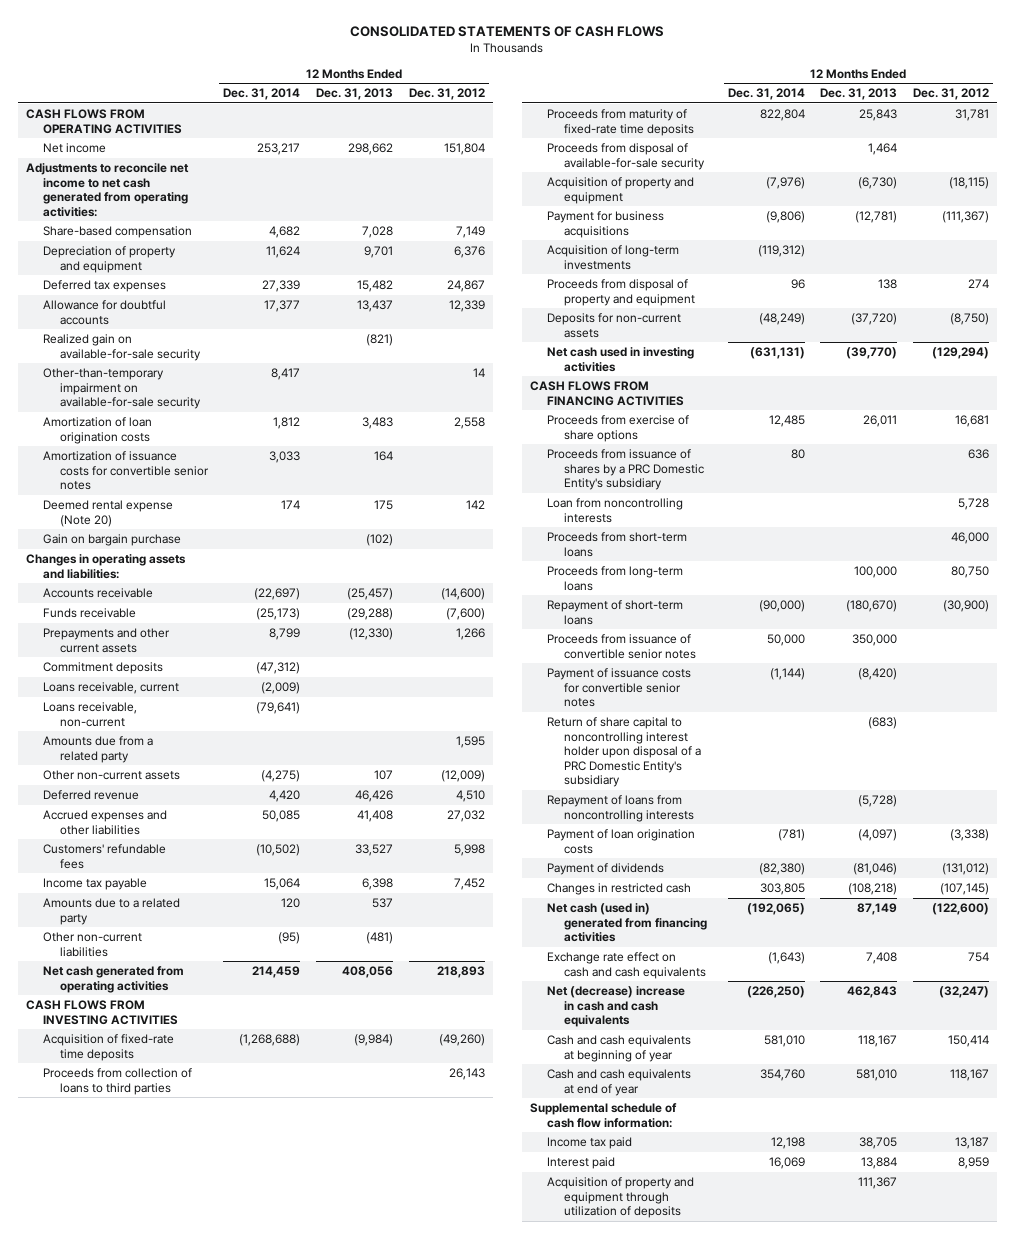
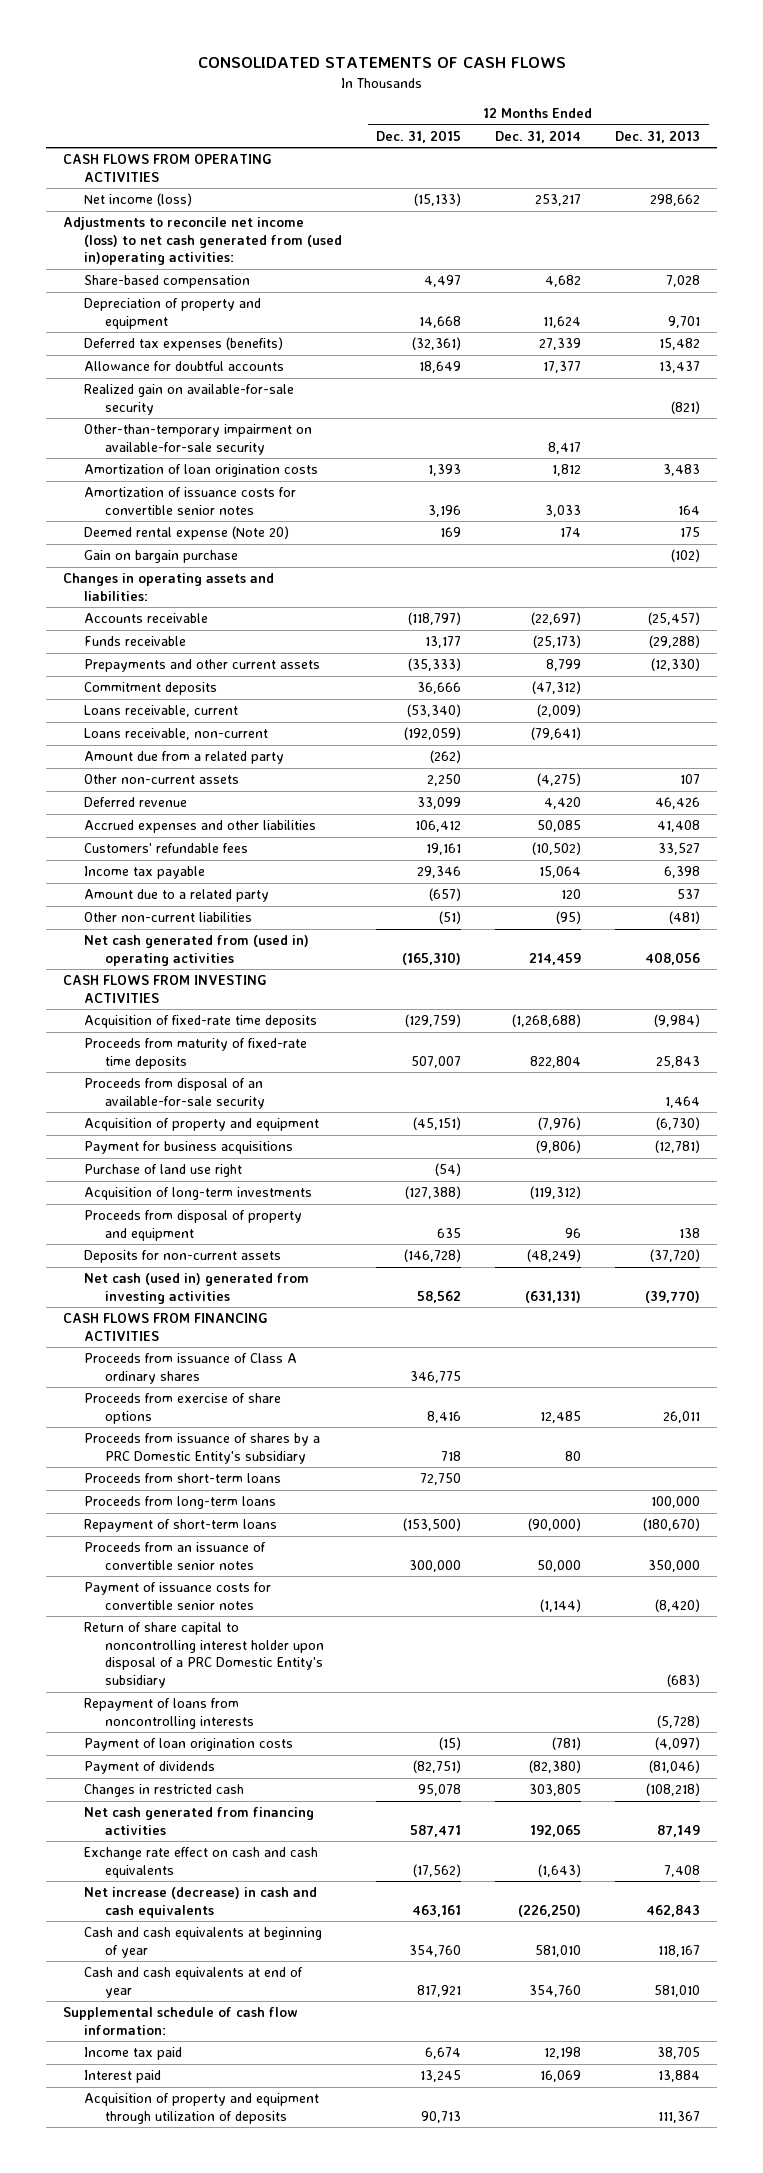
[408,88,485,101] Dec. 31, 2012 -> none
none -> [376,129,462,143] Dec. 31, 2015
[42,142,106,153] Net income -> [84,193,193,207] Net income (loss)
[25,162,189,217] Adjustments to reconcile net income to net cash generated from operating activities: -> [63,217,343,266] Adjustments to reconcile net income (loss) to net cash generated from (used in)operating activities:
[42,279,166,292] Deferred tax expenses -> [84,337,284,352] Deferred tax expenses (benefits)
[42,735,153,763] Amounts due from a related party -> [84,751,285,765] Amount due from a related party
[42,897,180,925] Amounts due to a related party -> [84,889,270,903] Amount due to a related party
[42,965,184,993] Net cash generated from operating activities -> [84,935,310,966] Net cash generated from (used in) operating activities
[42,1067,192,1095] Proceeds from collection of loans to third parties -> none
[547,142,706,170] Proceeds from disposal of available-for-sale security -> [84,1078,266,1109] Proceeds from disposal of an available-for-sale security
none -> [84,1164,243,1178] Purchase of land use right
[547,346,695,372] Net cash used in investing activities -> [84,1273,310,1304] Net cash (used in) generated from investing activities
none -> [84,1353,298,1384] Proceeds from issuance of Class A ordinary shares
[547,497,684,523] Loan from noncontrolling interests -> none
[547,633,697,659] Proceeds from issuance of convertible senior notes -> [84,1542,267,1570] Proceeds from an issuance of convertible senior notes
[547,902,708,943] Net cash (used in) generated from financing activities -> [84,1807,315,1835] Net cash generated from financing activities
[746,902,805,915] (192,065) -> [530,1823,582,1837] 192,065
[547,985,686,1028] Net (decrease) increase in cash and cash equivalents -> [84,1887,318,1918] Net increase (decrease) in cash and cash equivalents

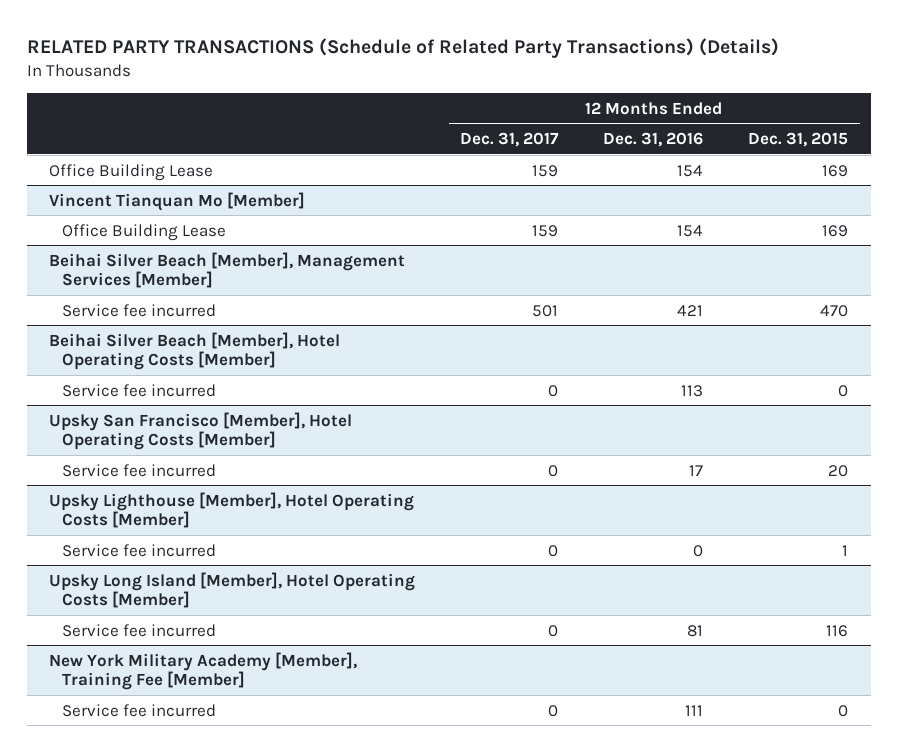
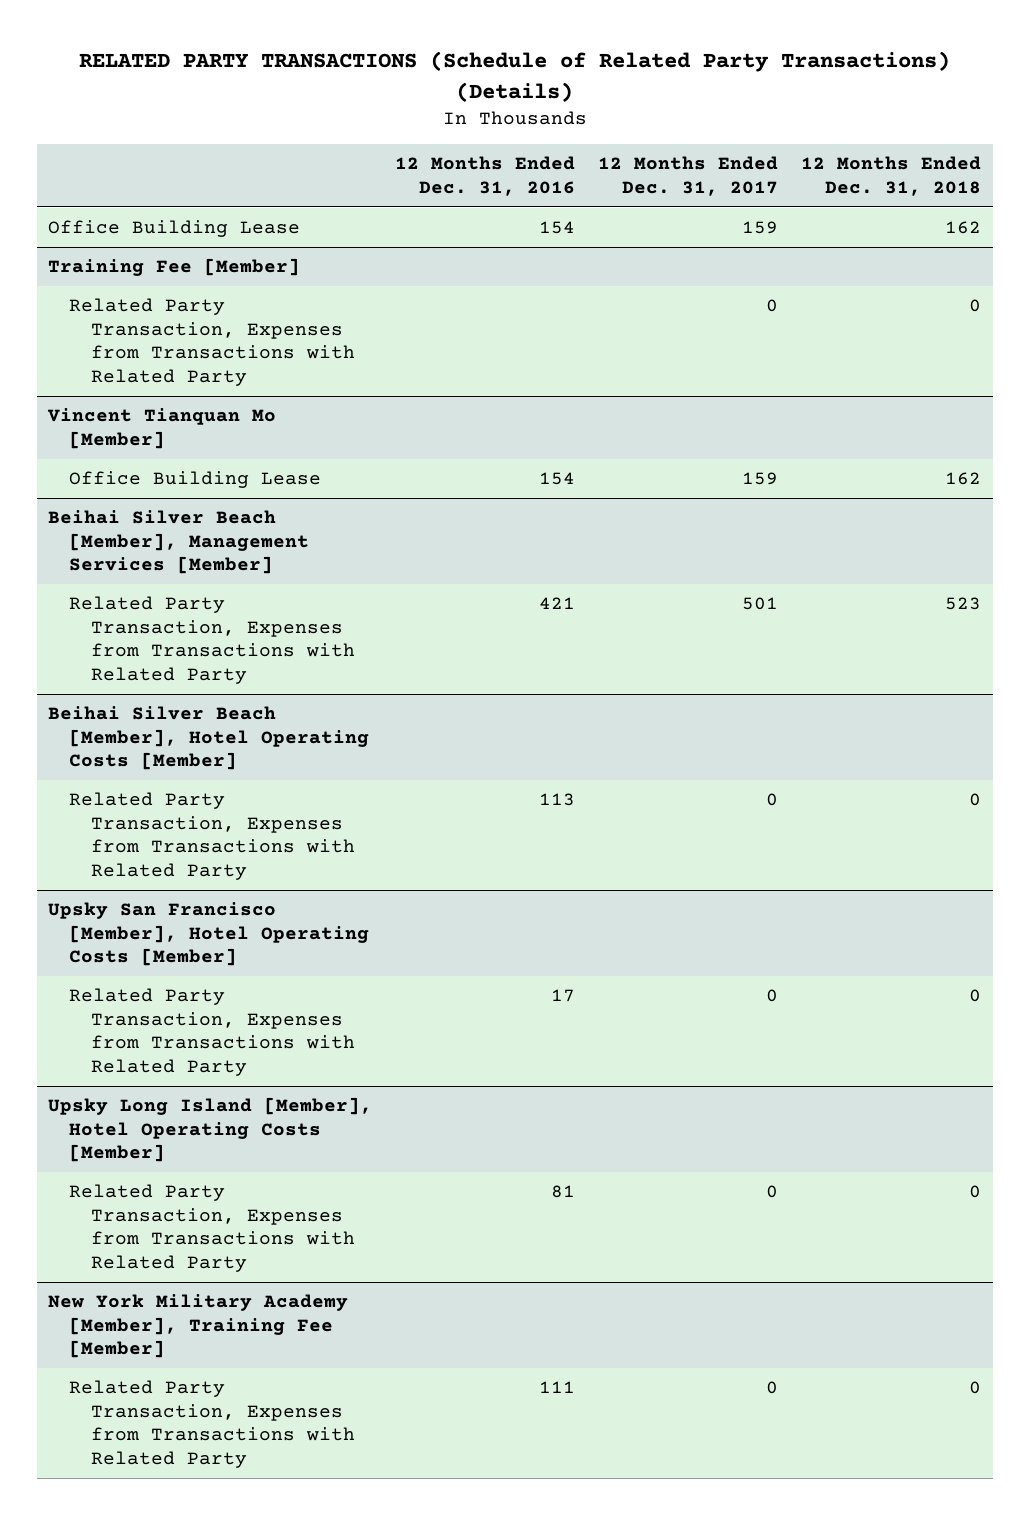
[748,132,849,148] Dec. 31, 2015 -> none
none -> [801,156,982,196] 12 Months Ended Dec. 31, 2018
none -> [48,258,301,277] Training Fee [Member]
none -> [69,298,355,386] Related Party Transaction, Expenses from Transactions with Related Party
[61,303,216,317] Service fee incurred -> [69,596,355,684] Related Party Transaction, Expenses from Transactions with Related Party
[61,383,216,397] Service fee incurred -> [69,792,355,880] Related Party Transaction, Expenses from Transactions with Related Party
[49,491,415,529] Upsky Lighthouse [Member], Hotel Operating Costs [Member] -> none
[61,543,216,557] Service fee incurred -> none
[61,463,216,477] Service fee incurred -> [69,988,355,1076] Related Party Transaction, Expenses from Transactions with Related Party
[61,623,216,637] Service fee incurred -> [69,1184,355,1272] Related Party Transaction, Expenses from Transactions with Related Party
[61,703,216,717] Service fee incurred -> [69,1380,355,1468] Related Party Transaction, Expenses from Transactions with Related Party

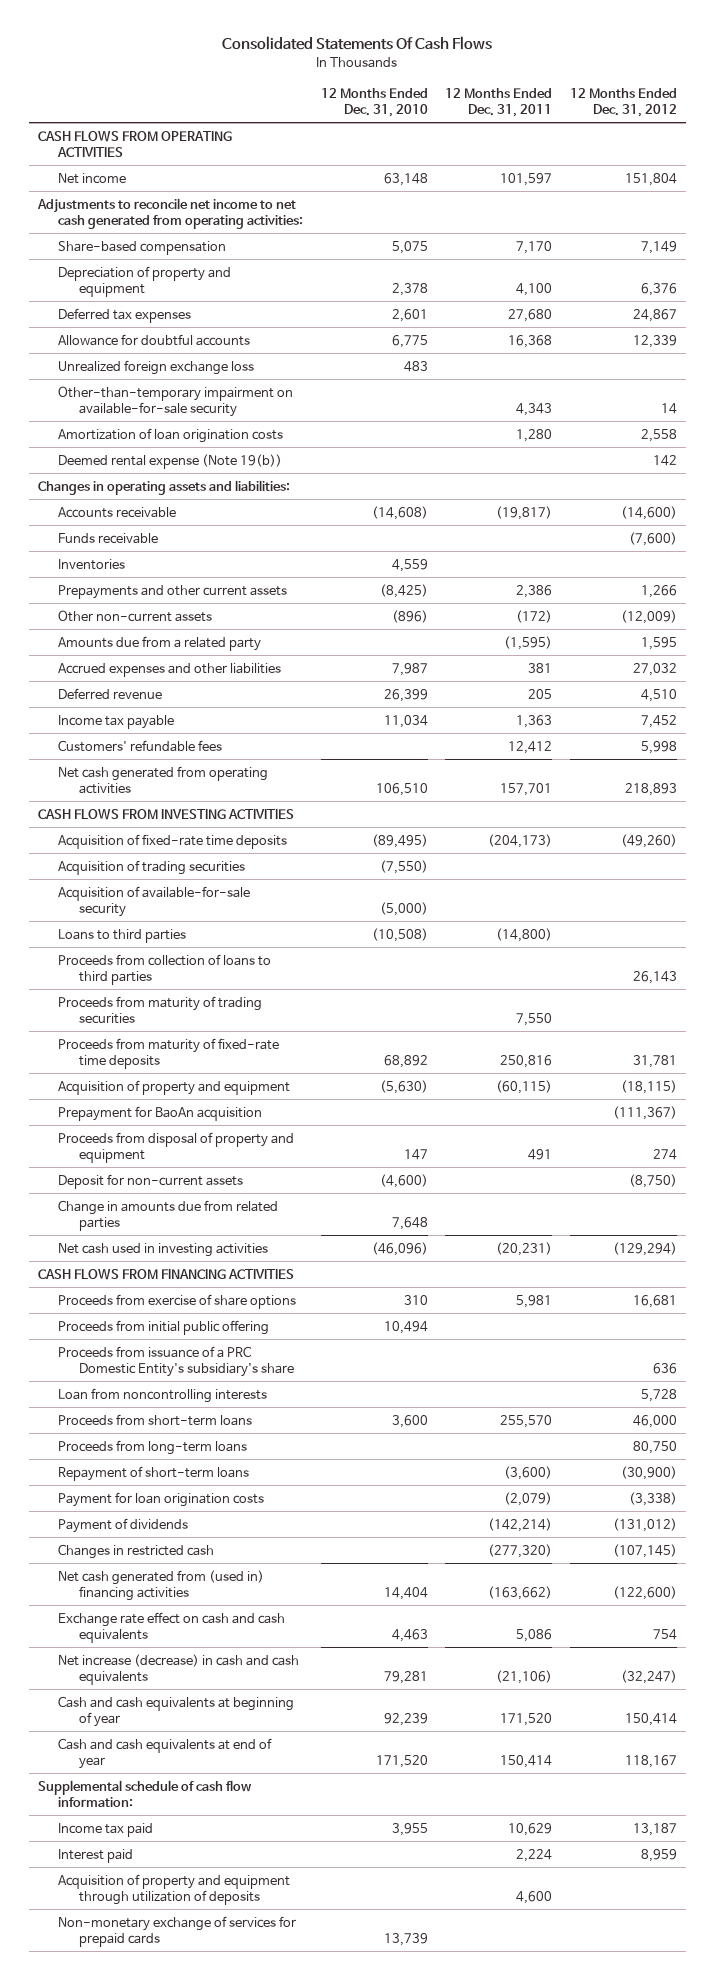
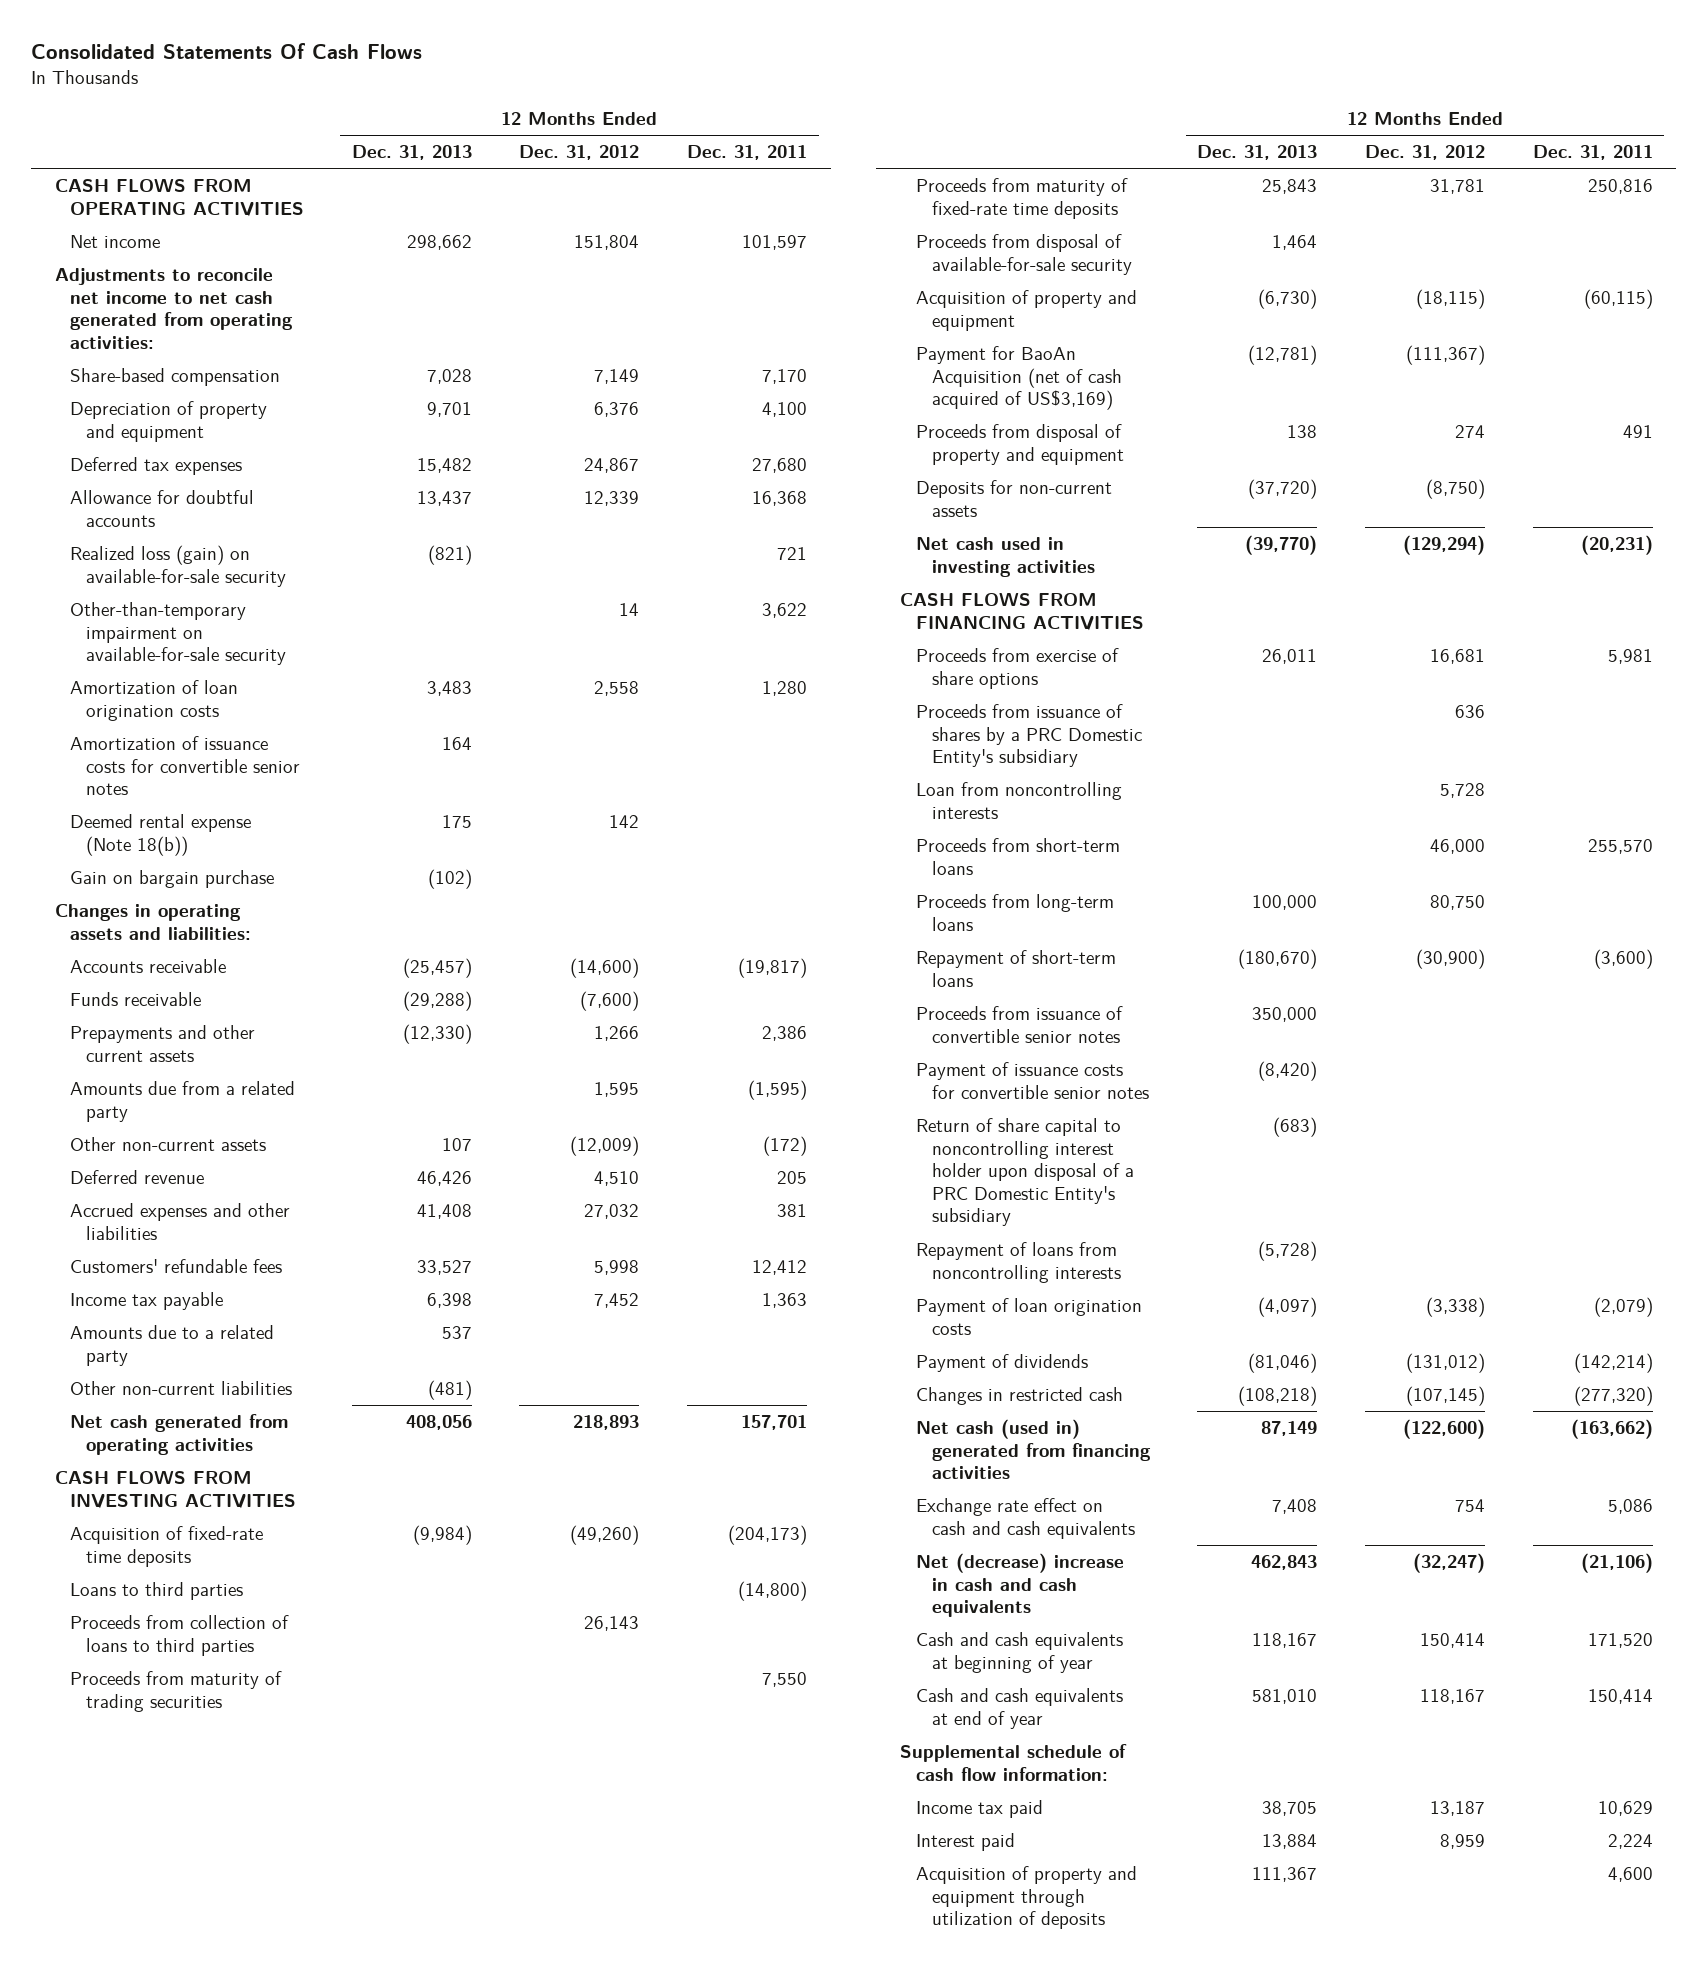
[320,87,428,118] 12 Months Ended Dec. 31, 2010 -> none
none -> [351,145,472,161] Dec. 31, 2013
[58,359,255,375] Unrealized foreign exchange loss -> none
none -> [70,544,287,587] Realized loss (gain) on available-for-sale security
[516,403,553,417] 4,343 -> [761,602,807,618] 3,622
none -> [70,735,301,796] Amortization of issuance costs for convertible senior notes
[58,453,283,469] Deemed rental expense (Note 19(b)) -> [70,813,252,856] Deemed rental expense (Note 18(b))
none -> [70,869,275,888] Gain on bargain purchase
[58,558,126,570] Inventories -> none
[58,609,213,622] Other non-current assets -> [70,1136,267,1151] Other non-current assets
[58,662,282,677] Accrued expenses and other liabilities -> [70,1202,291,1240] Accrued expenses and other liabilities
[58,714,175,729] Income tax payable -> [70,1291,224,1310] Income tax payable
none -> [70,1324,275,1366] Amounts due to a related party
none -> [70,1380,293,1395] Other non-current liabilities
[58,859,246,875] Acquisition of trading securities -> none
[58,885,251,918] Acquisition of available-for-sale security -> none
none -> [915,233,1132,275] Proceeds from disposal of available-for-sale security
[58,1105,263,1121] Prepayment for BaoAn acquisition -> [915,345,1122,411] Payment for BaoAn Acquisition (net of cash acquired of US$3,169)
[58,1199,279,1232] Change in amounts due from related parties -> none
[58,1173,244,1189] Deposit for non-current assets -> [915,479,1112,517] Deposits for non-current assets
[58,1319,270,1335] Proceeds from initial public offering -> none
[58,1345,294,1378] Proceeds from issuance of a PRC Domestic Entity's subsidiary's share -> [915,703,1142,768] Proceeds from issuance of shares by a PRC Domestic Entity's subsidiary
none -> [915,1005,1123,1043] Proceeds from issuance of convertible senior notes
none -> [915,1061,1149,1099] Payment of issuance costs for convertible senior notes
none -> [915,1117,1134,1227] Return of share capital to noncontrolling interest holder upon disposal of a PRC Domestic Entity's subsidiary
none -> [915,1241,1121,1283] Repayment of loans from noncontrolling interests
[58,1491,265,1507] Payment for loan origination costs -> [915,1297,1142,1335] Payment of loan origination costs
[58,1569,265,1602] Net cash generated from (used in) financing activities -> [915,1418,1151,1480] Net cash (used in) generated from financing activities
[58,1653,300,1686] Net increase (decrease) in cash and cash equivalents -> [915,1552,1124,1618] Net (decrease) increase in cash and cash equivalents
[58,1915,297,1948] Non-monetary exchange of services for prepaid cards -> none

